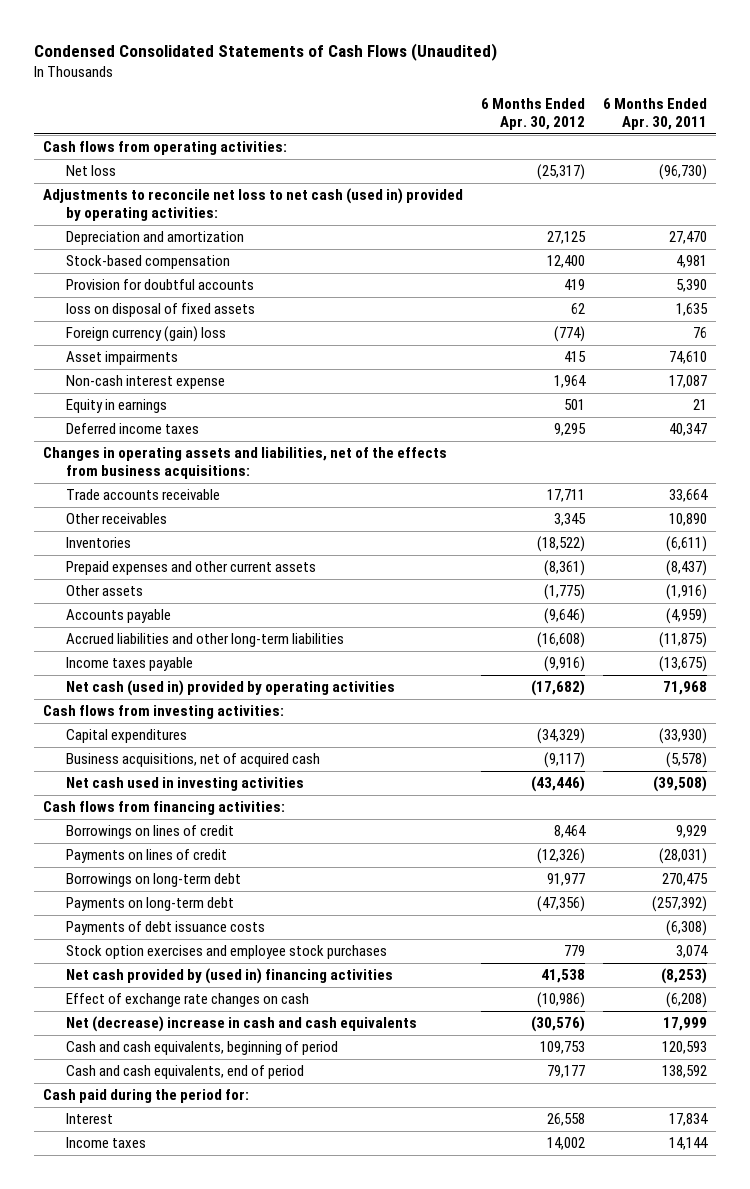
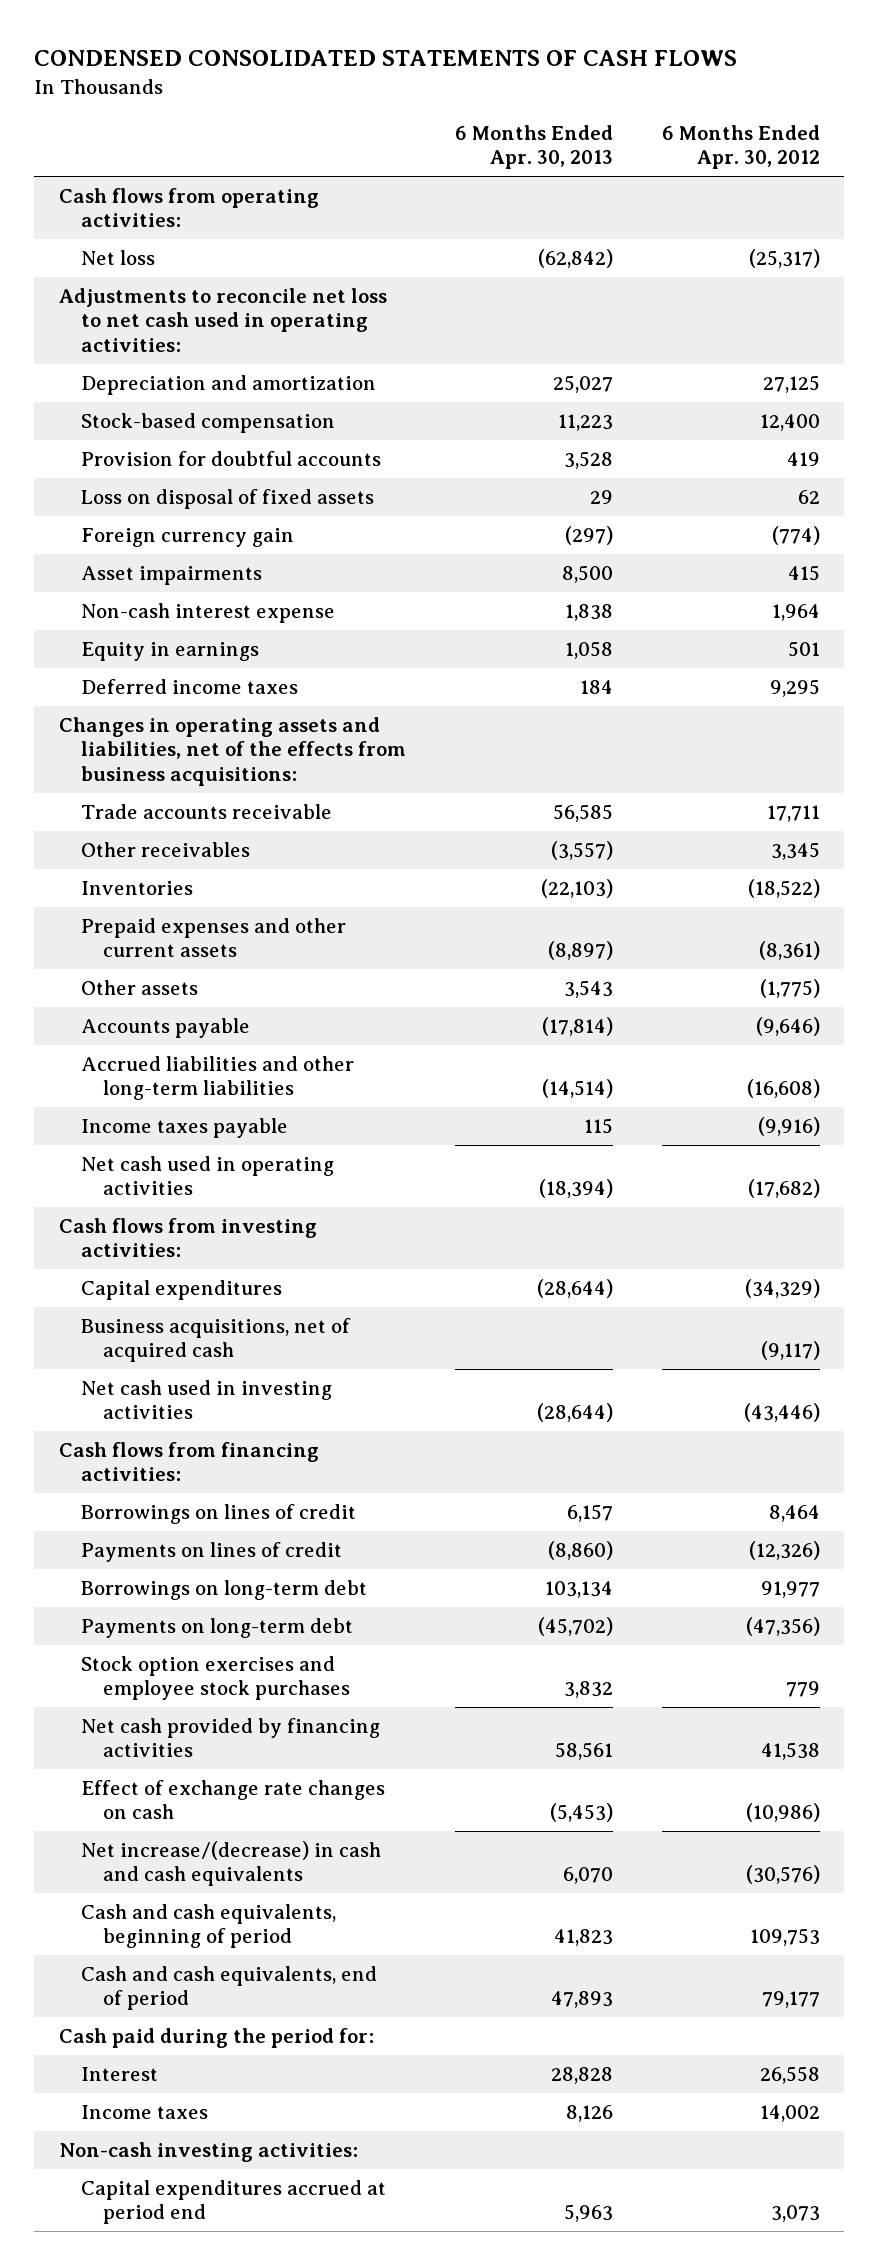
[33,42,497,61] Condensed Consolidated Statements of Cash Flows (Unaudited) -> [34,50,738,67] CONDENSED CONSOLIDATED STATEMENTS OF CASH FLOWS
[603,98,708,131] 6 Months Ended Apr. 30, 2011 -> none
none -> [454,125,613,170] 6 Months Ended Apr. 30, 2013
[42,188,463,222] Adjustments to reconcile net loss to net cash (used in) provided by operating activities: -> [58,288,387,352] Adjustments to reconcile net loss to net cash used in operating activities:
[65,303,255,318] loss on disposal of fixed assets -> [80,489,374,510] Loss on disposal of fixed assets
[65,326,226,343] Foreign currency (gain) loss -> [80,528,294,548] Foreign currency gain
[65,680,395,697] Net cash (used in) provided by operating activities -> [80,1156,334,1196] Net cash used in operating activities
[65,921,265,936] Payments of debt issuance costs -> none
[65,968,393,985] Net cash provided by (used in) financing activities -> [80,1718,380,1758] Net cash provided by financing activities
[65,1016,417,1033] Net (decrease) increase in cash and cash equivalents -> [80,1841,381,1887] Net increase/(decrease) in cash and cash equivalents
none -> [58,2142,358,2163] Non-cash investing activities:
none -> [80,2180,386,2225] Capital expenditures accrued at period end

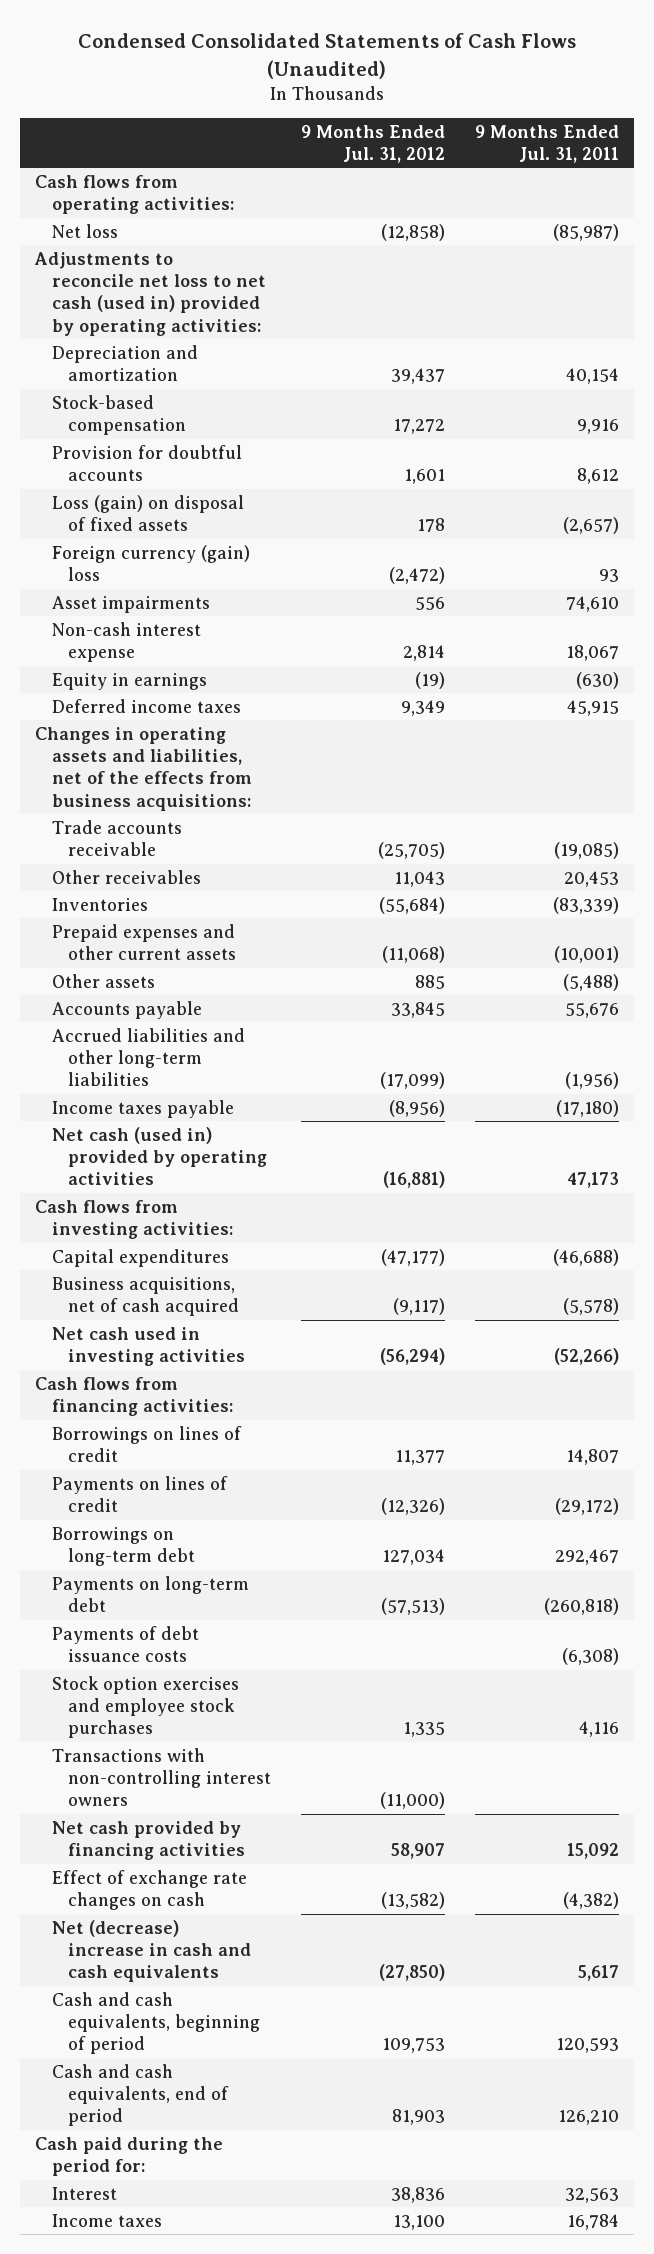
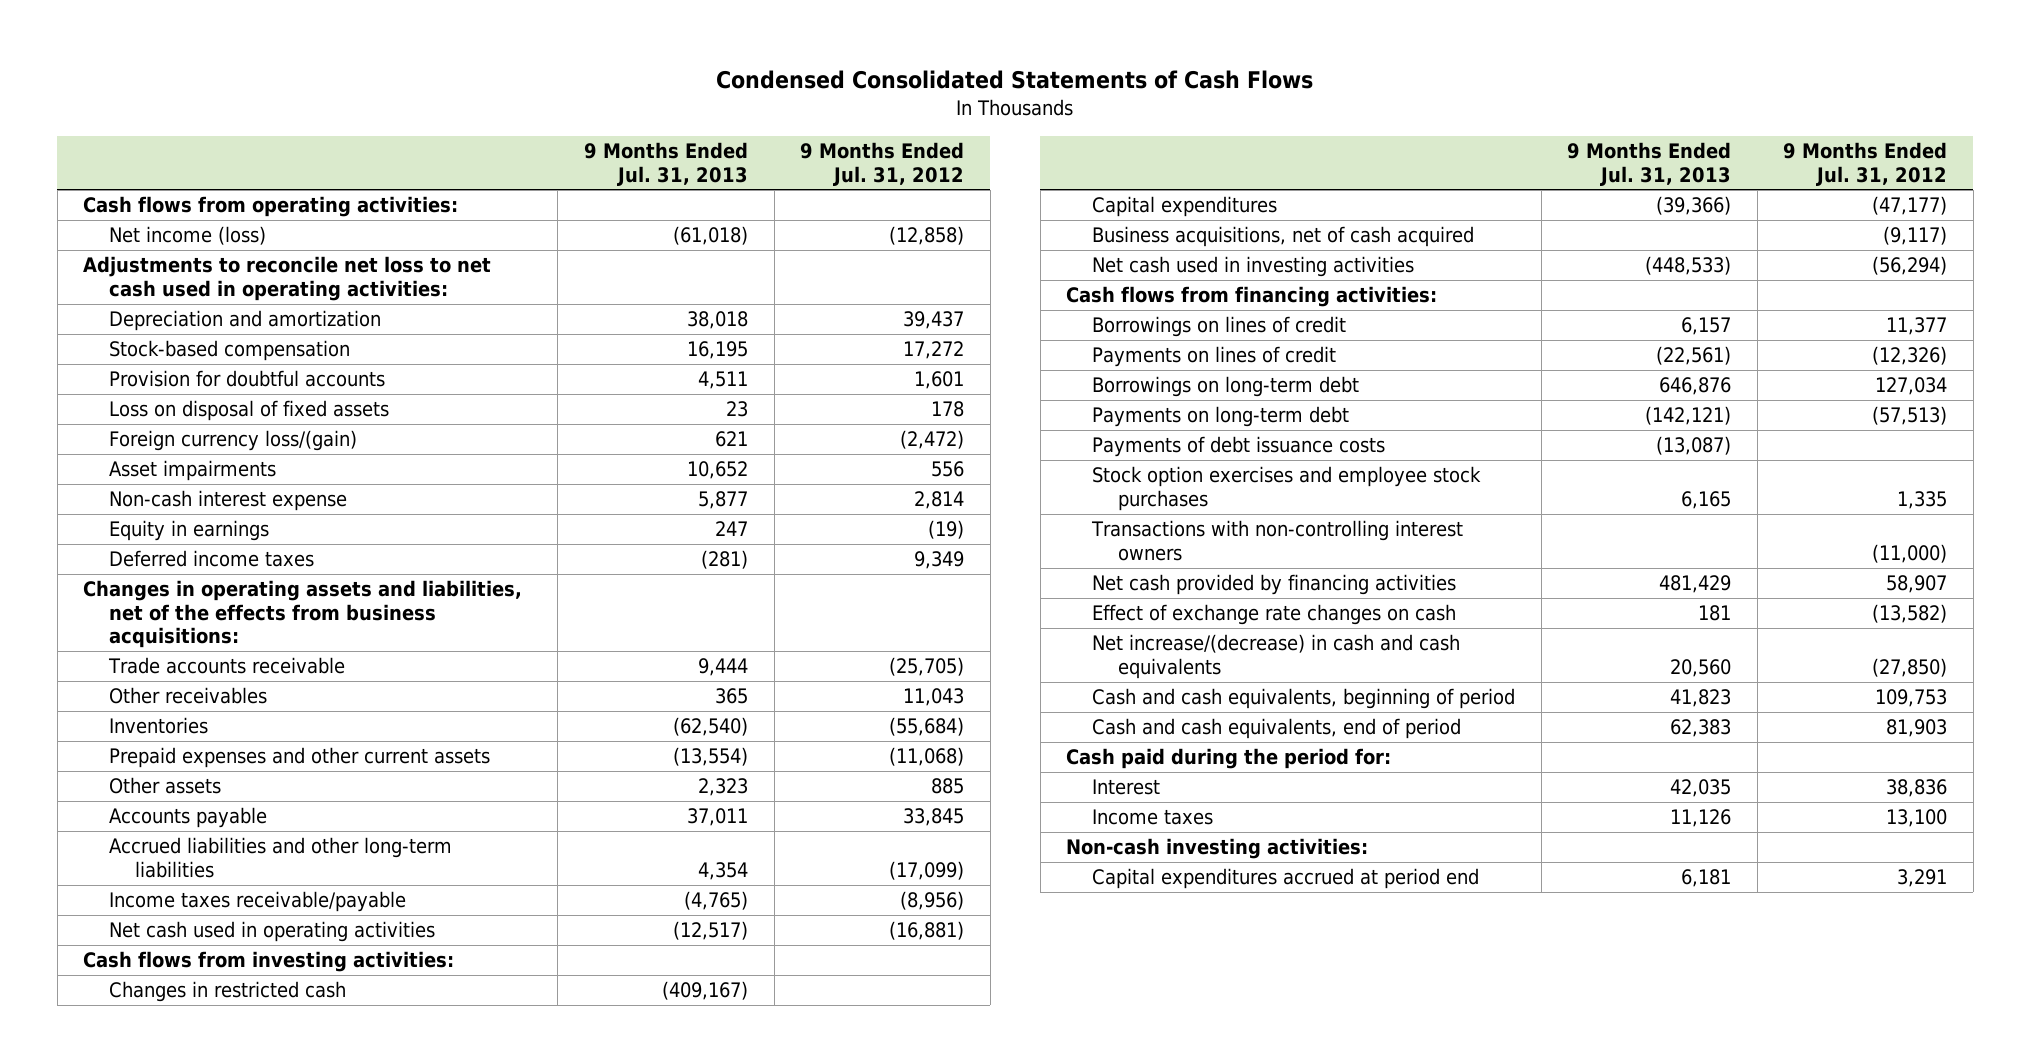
[78,33,577,79] Condensed Consolidated Statements of Cash Flows (Unaudited) -> [716,70,1314,90] Condensed Consolidated Statements of Cash Flows
[474,124,619,163] 9 Months Ended Jul. 31, 2011 -> none
none -> [584,142,749,186] 9 Months Ended Jul. 31, 2013
[51,223,118,238] Net loss -> [108,226,266,246] Net income (loss)
[34,251,266,336] Adjustments to reconcile net loss to net cash (used in) provided by operating activities: -> [83,256,492,301] Adjustments to reconcile net loss to net cash used in operating activities:
[51,494,244,532] Loss (gain) on disposal of fixed assets -> [108,400,389,422] Loss on disposal of fixed assets
[51,544,250,582] Foreign currency (gain) loss -> [108,430,357,452] Foreign currency loss/(gain)
[51,1099,234,1118] Income taxes payable -> [108,891,406,913] Income taxes receivable/payable
[51,1126,267,1186] Net cash (used in) provided by operating activities -> [108,921,435,943] Net cash used in operating activities
none -> [108,981,346,1003] Changes in restricted cash
[51,1919,251,1983] Net (decrease) increase in cash and cash equivalents -> [1092,634,1461,679] Net increase/(decrease) in cash and cash equivalents
none -> [1066,838,1369,860] Non-cash investing activities:
none -> [1092,868,1480,890] Capital expenditures accrued at period end

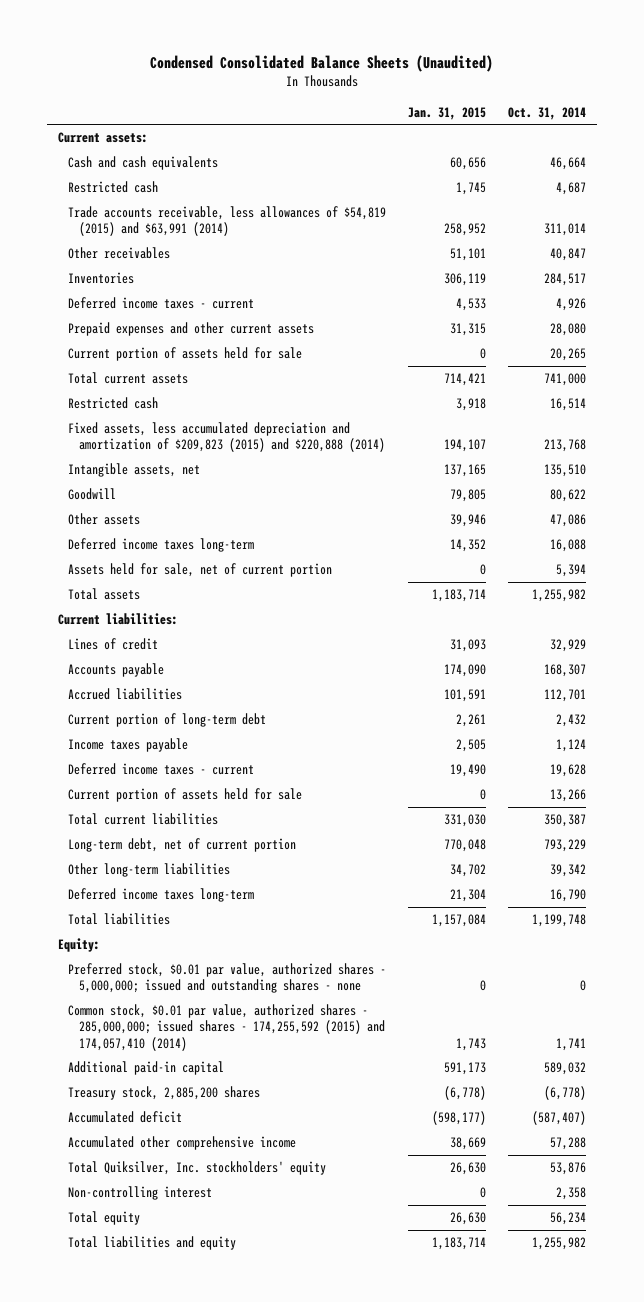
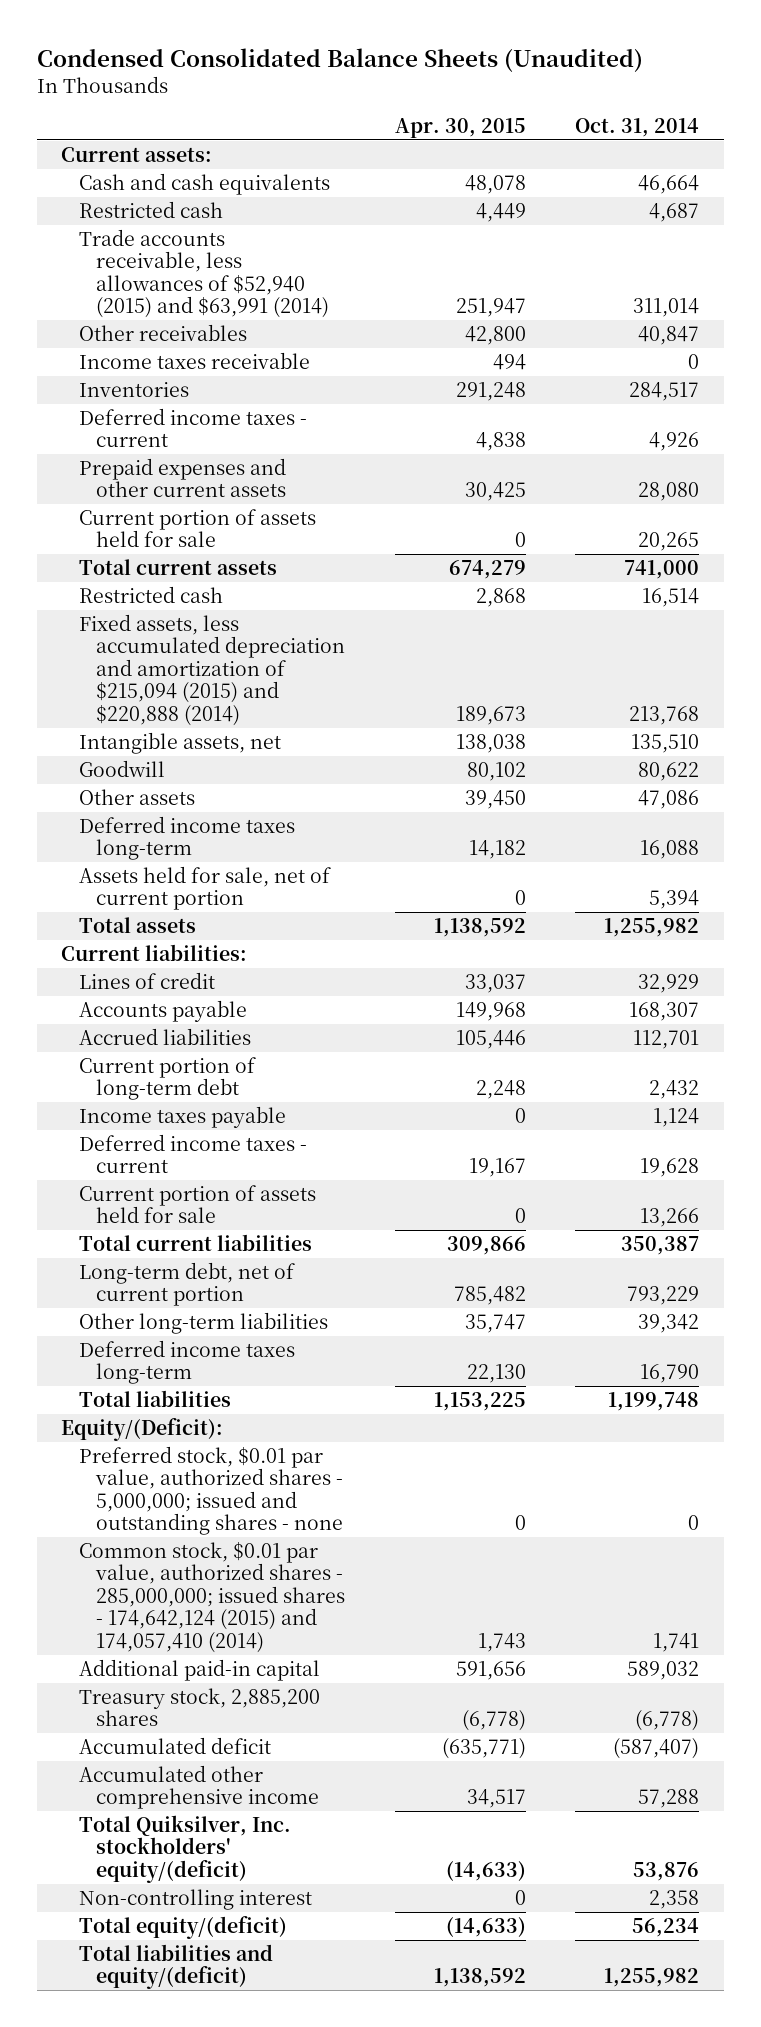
[408,106,487,120] Jan. 31, 2015 -> none
none -> [394,118,526,139] Apr. 30, 2015
[68,206,387,237] Trade accounts receivable, less allowances of $54,819 (2015) and $63,991 (2014) -> [78,228,329,319] Trade accounts receivable, less allowances of $52,940 (2015) and $63,991 (2014)
none -> [78,351,310,369] Income taxes receivable
[68,422,385,453] Fixed assets, less accumulated depreciation and amortization of $209,823 (2015) and $220,888 (2014) -> [78,613,345,726] Fixed assets, less accumulated depreciation and amortization of $215,094 (2015) and $220,888 (2014)
[57,938,100,953] Equity: -> [61,1417,224,1441] Equity/(Deficit):
[68,1004,385,1051] Common stock, $0.01 par value, authorized shares - 285,000,000; issued shares - 174,255,592 (2015) and 174,057,410 (2014) -> [78,1541,345,1653] Common stock, $0.01 par value, authorized shares - 285,000,000; issued shares - 174,642,124 (2015) and 174,057,410 (2014)
[68,1161,327,1176] Total Quiksilver, Inc. stockholders' equity -> [78,1814,291,1883] Total Quiksilver, Inc. stockholders' equity/(deficit)
[68,1211,141,1226] Total equity -> [78,1915,287,1939] Total equity/(deficit)
[68,1236,237,1251] Total liabilities and equity -> [78,1943,273,1990] Total liabilities and equity/(deficit)

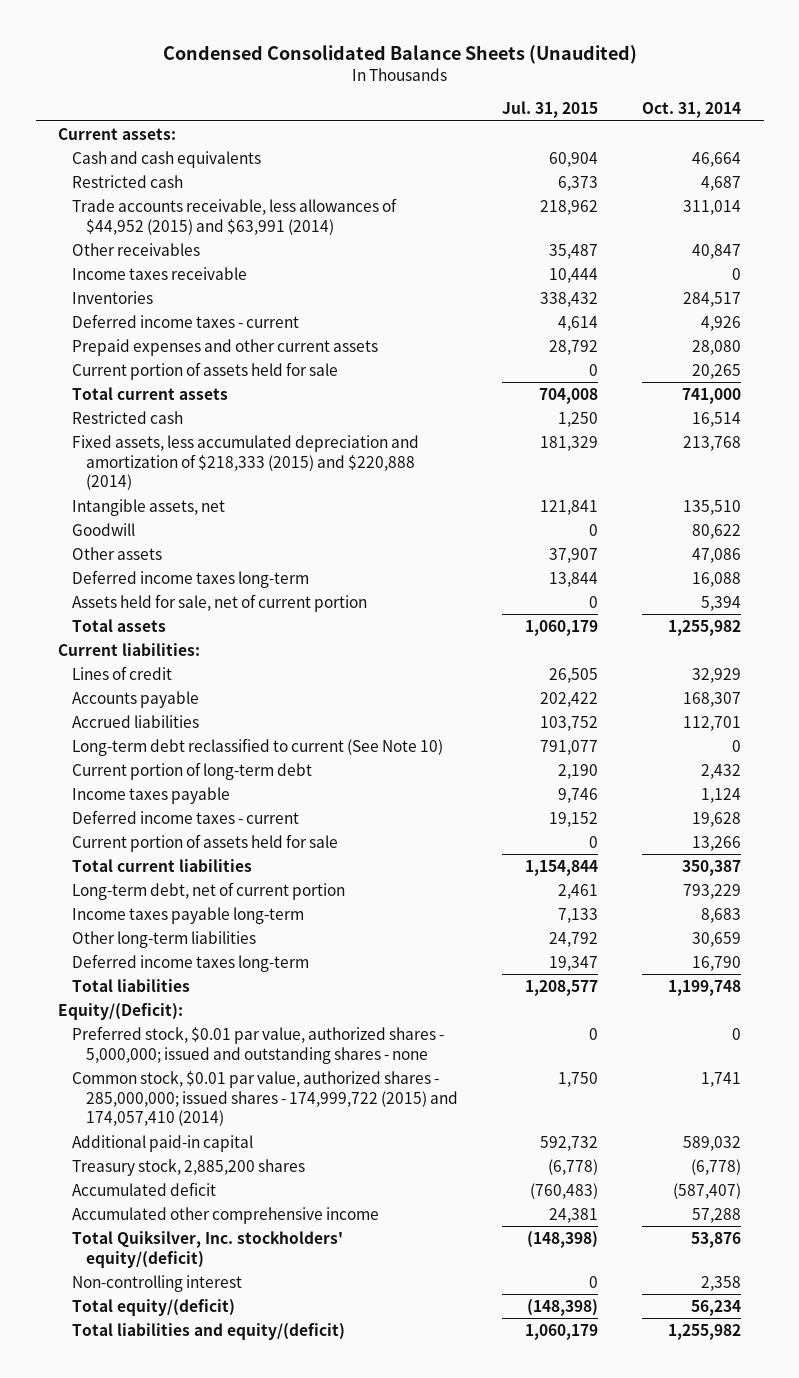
[394,118,526,139] Apr. 30, 2015 -> none
none -> [502,101,599,119] Jul. 31, 2015
[78,228,329,319] Trade accounts receivable, less allowances of $52,940 (2015) and $63,991 (2014) -> [71,197,397,235] Trade accounts receivable, less allowances of $44,952 (2015) and $63,991 (2014)
[78,613,345,726] Fixed assets, less accumulated depreciation and amortization of $215,094 (2015) and $220,888 (2014) -> [71,434,419,491] Fixed assets, less accumulated depreciation and amortization of $218,333 (2015) and $220,888 (2014)
none -> [71,737,443,756] Long-term debt reclassified to current (See Note 10)
none -> [71,906,304,924] Income taxes payable long-term
[638,1313,700,1333] 39,342 -> [692,931,742,947] 30,659
[78,1541,345,1653] Common stock, $0.01 par value, authorized shares - 285,000,000; issued shares - 174,642,124 (2015) and 174,057,410 (2014) -> [71,1070,459,1127] Common stock, $0.01 par value, authorized shares - 285,000,000; issued shares - 174,999,722 (2015) and 174,057,410 (2014)

